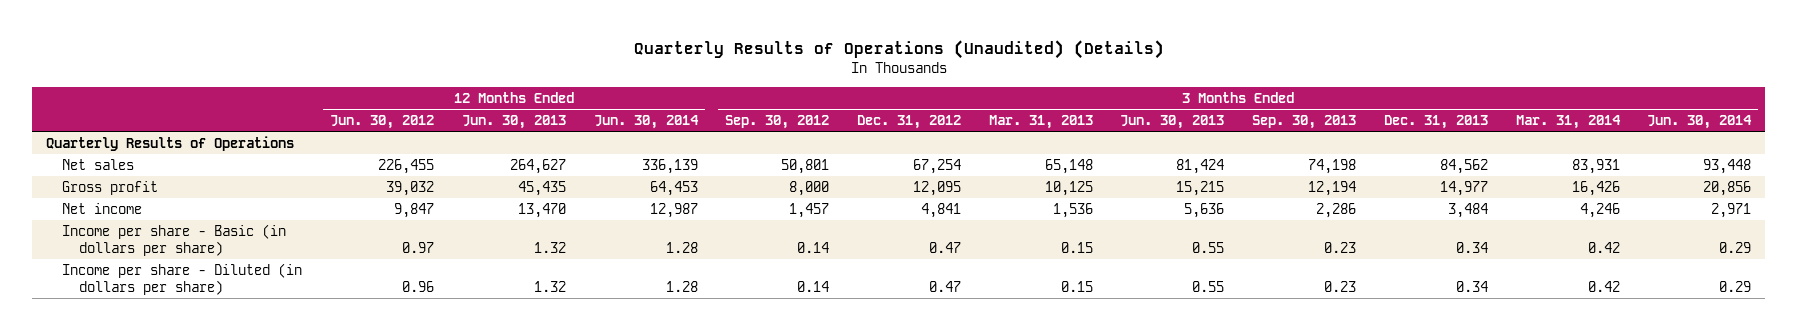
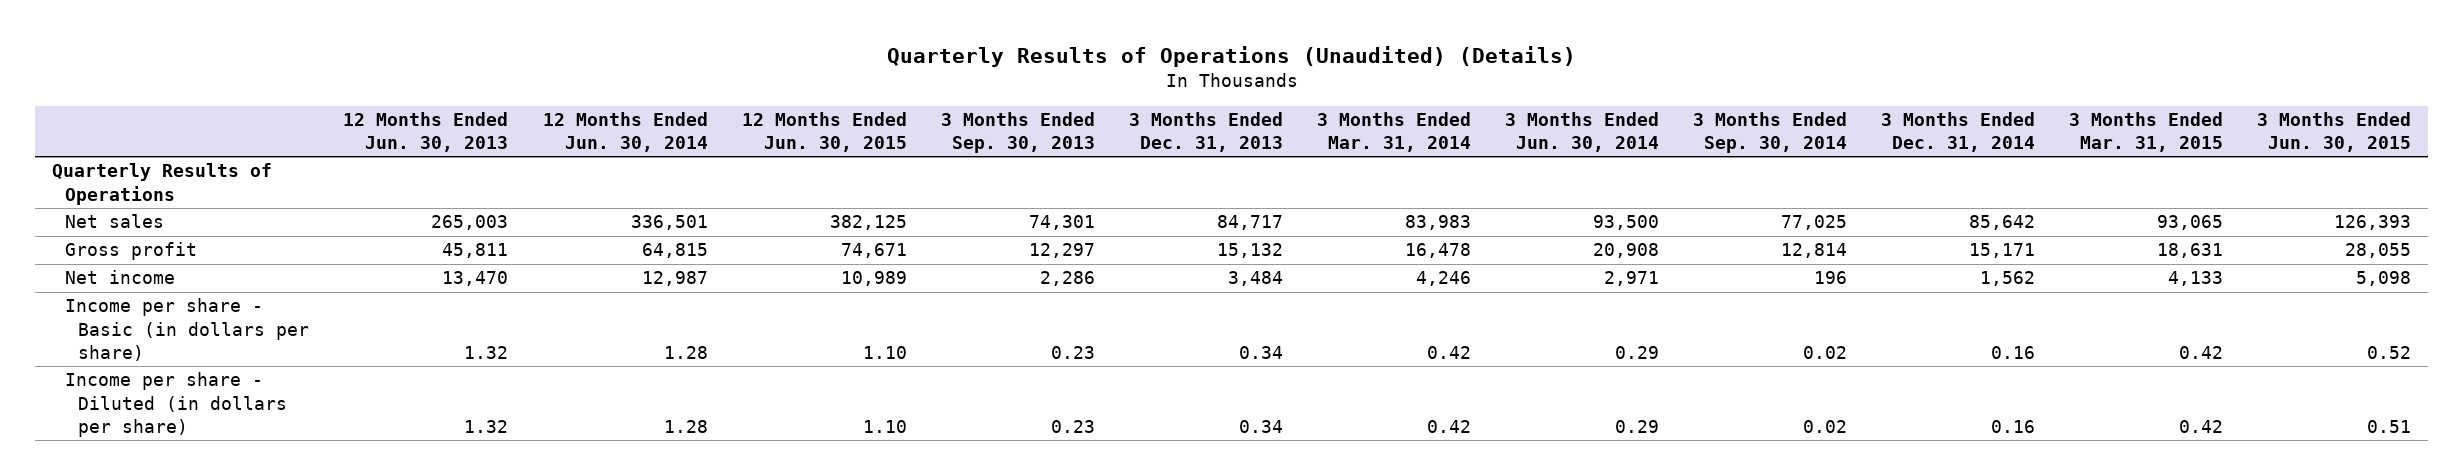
[330,115,435,130] Jun. 30, 2012 -> none
[725,115,830,130] Sep. 30, 2012 -> none
[857,115,962,130] Dec. 31, 2012 -> none
[988,115,1093,130] Mar. 31, 2013 -> none
[1120,115,1225,130] Jun. 30, 2013 -> none
none -> [741,112,907,153] 12 Months Ended Jun. 30, 2015
none -> [1692,112,1847,154] 3 Months Ended Sep. 30, 2014
none -> [1881,112,2036,153] 3 Months Ended Dec. 31, 2014
none -> [2069,112,2224,153] 3 Months Ended Mar. 31, 2015
none -> [2257,112,2412,153] 3 Months Ended Jun. 30, 2015
[509,159,566,175] 264,627 -> [431,215,509,231] 265,003
[641,159,698,175] 336,139 -> [630,215,708,231] 336,501
[1308,159,1357,175] 74,198 -> [1028,215,1095,231] 74,301
[1439,159,1488,175] 84,562 -> [1216,215,1283,231] 84,717
[1571,159,1620,175] 83,931 -> [1404,215,1471,231] 83,983
[1703,159,1752,175] 93,448 -> [1592,215,1659,231] 93,500
[517,181,566,197] 45,435 -> [442,243,509,259] 45,811
[649,181,698,197] 64,453 -> [641,243,708,259] 64,815
[1308,181,1357,197] 12,194 -> [1028,243,1095,259] 12,297
[1439,181,1488,197] 14,977 -> [1216,243,1283,259] 15,132
[1571,181,1620,197] 16,426 -> [1404,243,1471,259] 16,478
[1703,181,1752,197] 20,856 -> [1592,243,1659,259] 20,908

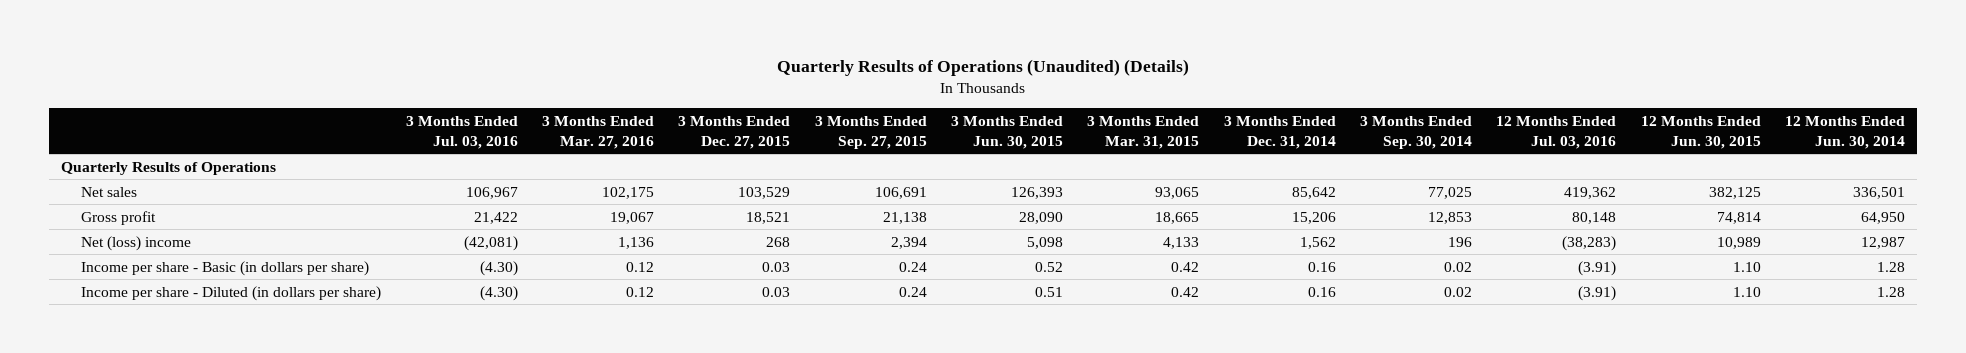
[343,112,509,153] 12 Months Ended Jun. 30, 2013 -> none
[940,112,1095,154] 3 Months Ended Sep. 30, 2013 -> none
[1128,112,1283,153] 3 Months Ended Dec. 31, 2013 -> none
[1316,112,1471,153] 3 Months Ended Mar. 31, 2014 -> none
[1504,112,1659,153] 3 Months Ended Jun. 30, 2014 -> none
none -> [405,115,518,149] 3 Months Ended Jul. 03, 2016
none -> [541,115,654,149] 3 Months Ended Mar. 27, 2016
none -> [678,115,791,149] 3 Months Ended Dec. 27, 2015
none -> [814,115,927,149] 3 Months Ended Sep. 27, 2015
none -> [1496,115,1617,149] 12 Months Ended Jul. 03, 2016
[641,243,708,259] 64,815 -> [1861,211,1906,224] 64,950
[840,243,907,259] 74,671 -> [1716,211,1761,224] 74,814
[1780,243,1847,259] 12,814 -> [1428,211,1473,224] 12,853
[1969,243,2036,259] 15,171 -> [1291,211,1336,224] 15,206
[2157,243,2224,259] 18,631 -> [1155,211,1200,224] 18,665
[2345,243,2412,259] 28,055 -> [1018,211,1063,224] 28,090
[65,270,176,285] Net income -> [81,235,192,251] Net (loss) income

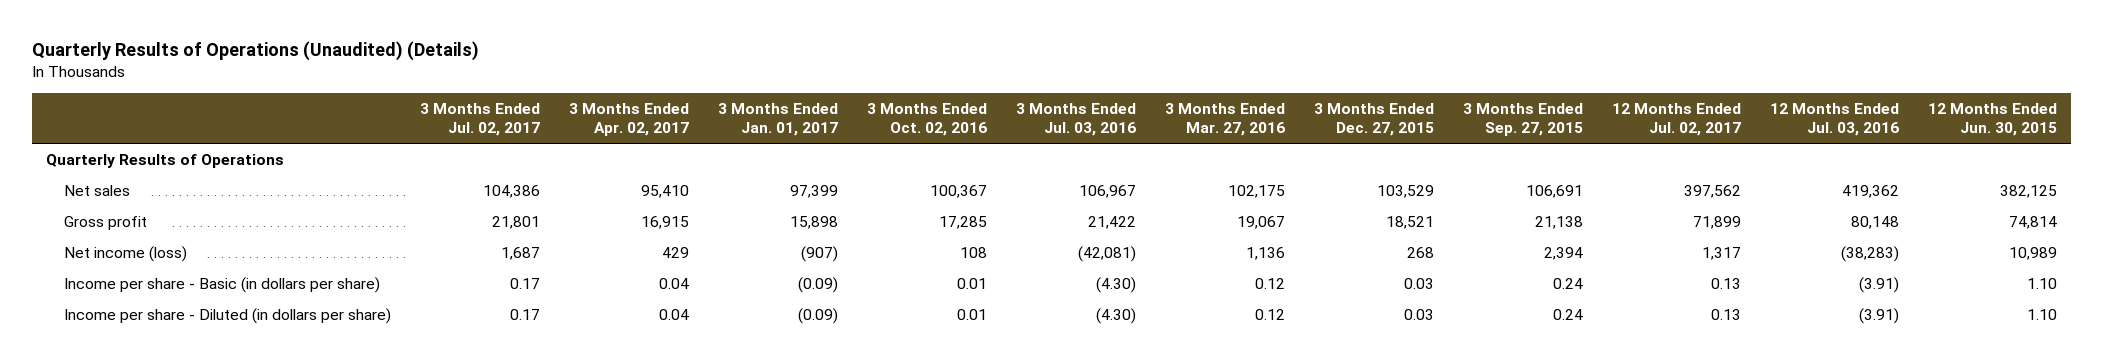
[950,115,1063,149] 3 Months Ended Jun. 30, 2015 -> none
[1087,115,1200,149] 3 Months Ended Mar. 31, 2015 -> none
[1223,115,1336,149] 3 Months Ended Dec. 31, 2014 -> none
[1360,115,1473,149] 3 Months Ended Sep. 30, 2014 -> none
[1785,115,1906,149] 12 Months Ended Jun. 30, 2014 -> none
none -> [420,103,541,137] 3 Months Ended Jul. 02, 2017
none -> [569,103,690,137] 3 Months Ended Apr. 02, 2017
none -> [718,103,839,137] 3 Months Ended Jan. 01, 2017
none -> [867,103,988,137] 3 Months Ended Oct. 02, 2016
none -> [1611,103,1741,137] 12 Months Ended Jul. 02, 2017
[81,235,192,251] Net (loss) income -> [64,246,188,263] Net income (loss)

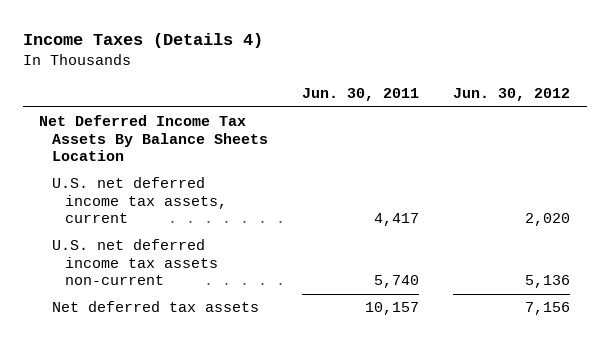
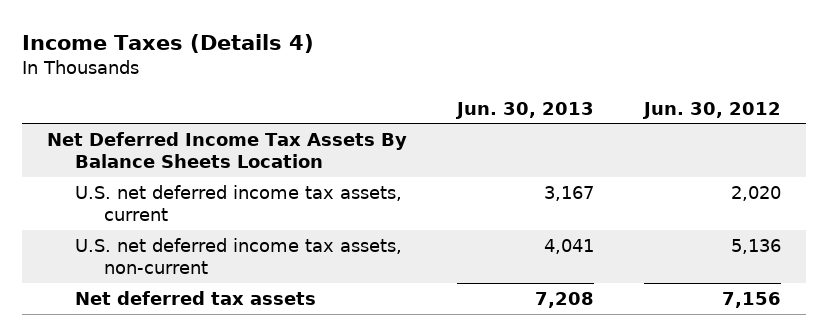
[302,88,420,102] Jun. 30, 2011 -> none
none -> [454,101,594,119] Jun. 30, 2013
[52,239,218,286] U.S. net deferred income tax assets non-current -> [75,238,403,274] U.S. net deferred income tax assets, non-current

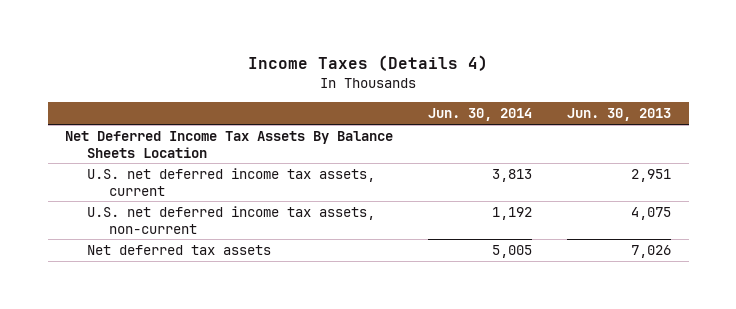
[641,101,781,119] Jun. 30, 2012 -> none
none -> [428,108,533,122] Jun. 30, 2014
[543,186,594,202] 3,167 -> [631,169,672,183] 2,951
[543,239,594,255] 4,041 -> [631,207,672,221] 4,075
[534,292,594,309] 7,208 -> [631,245,672,259] 7,026

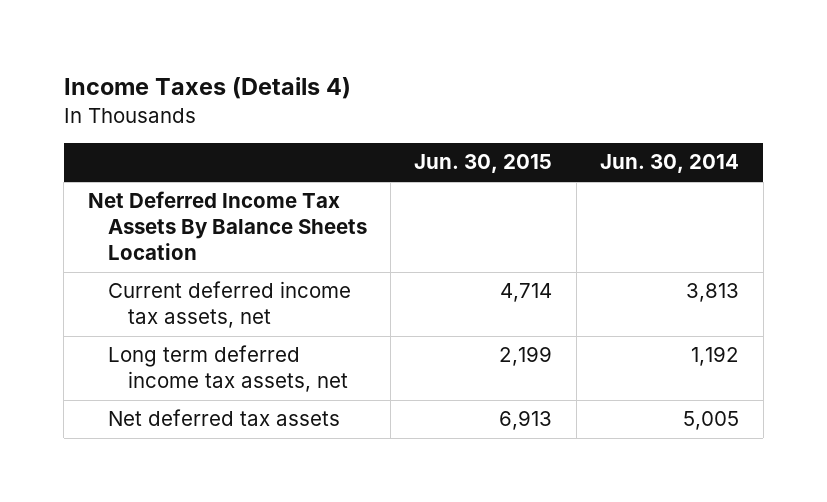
[567,108,672,122] Jun. 30, 2013 -> none
none -> [414,154,553,174] Jun. 30, 2015
[87,168,376,196] U.S. net deferred income tax assets, current -> [107,281,351,329] Current deferred income tax assets, net
[87,206,376,234] U.S. net deferred income tax assets, non-current -> [107,345,348,393] Long term deferred income tax assets, net

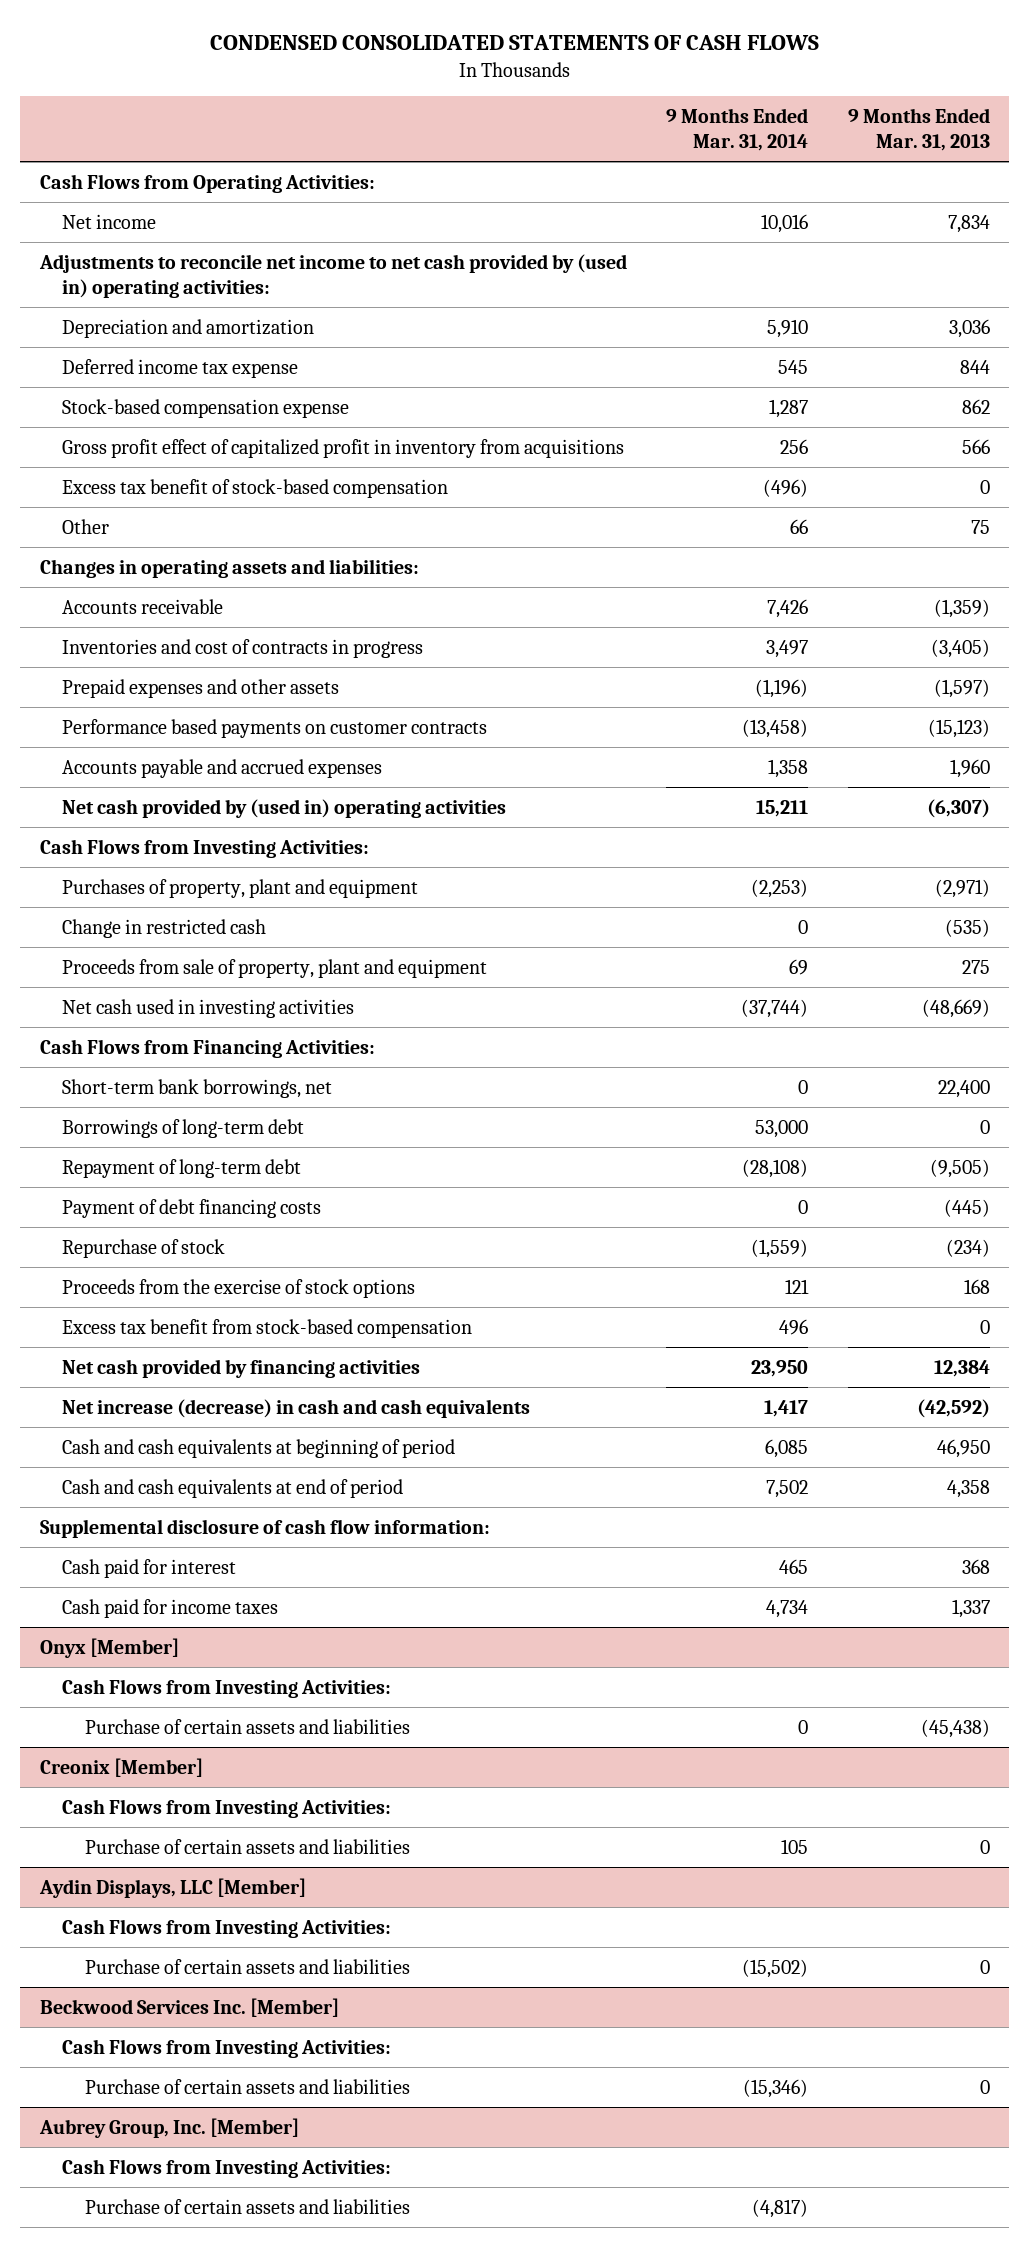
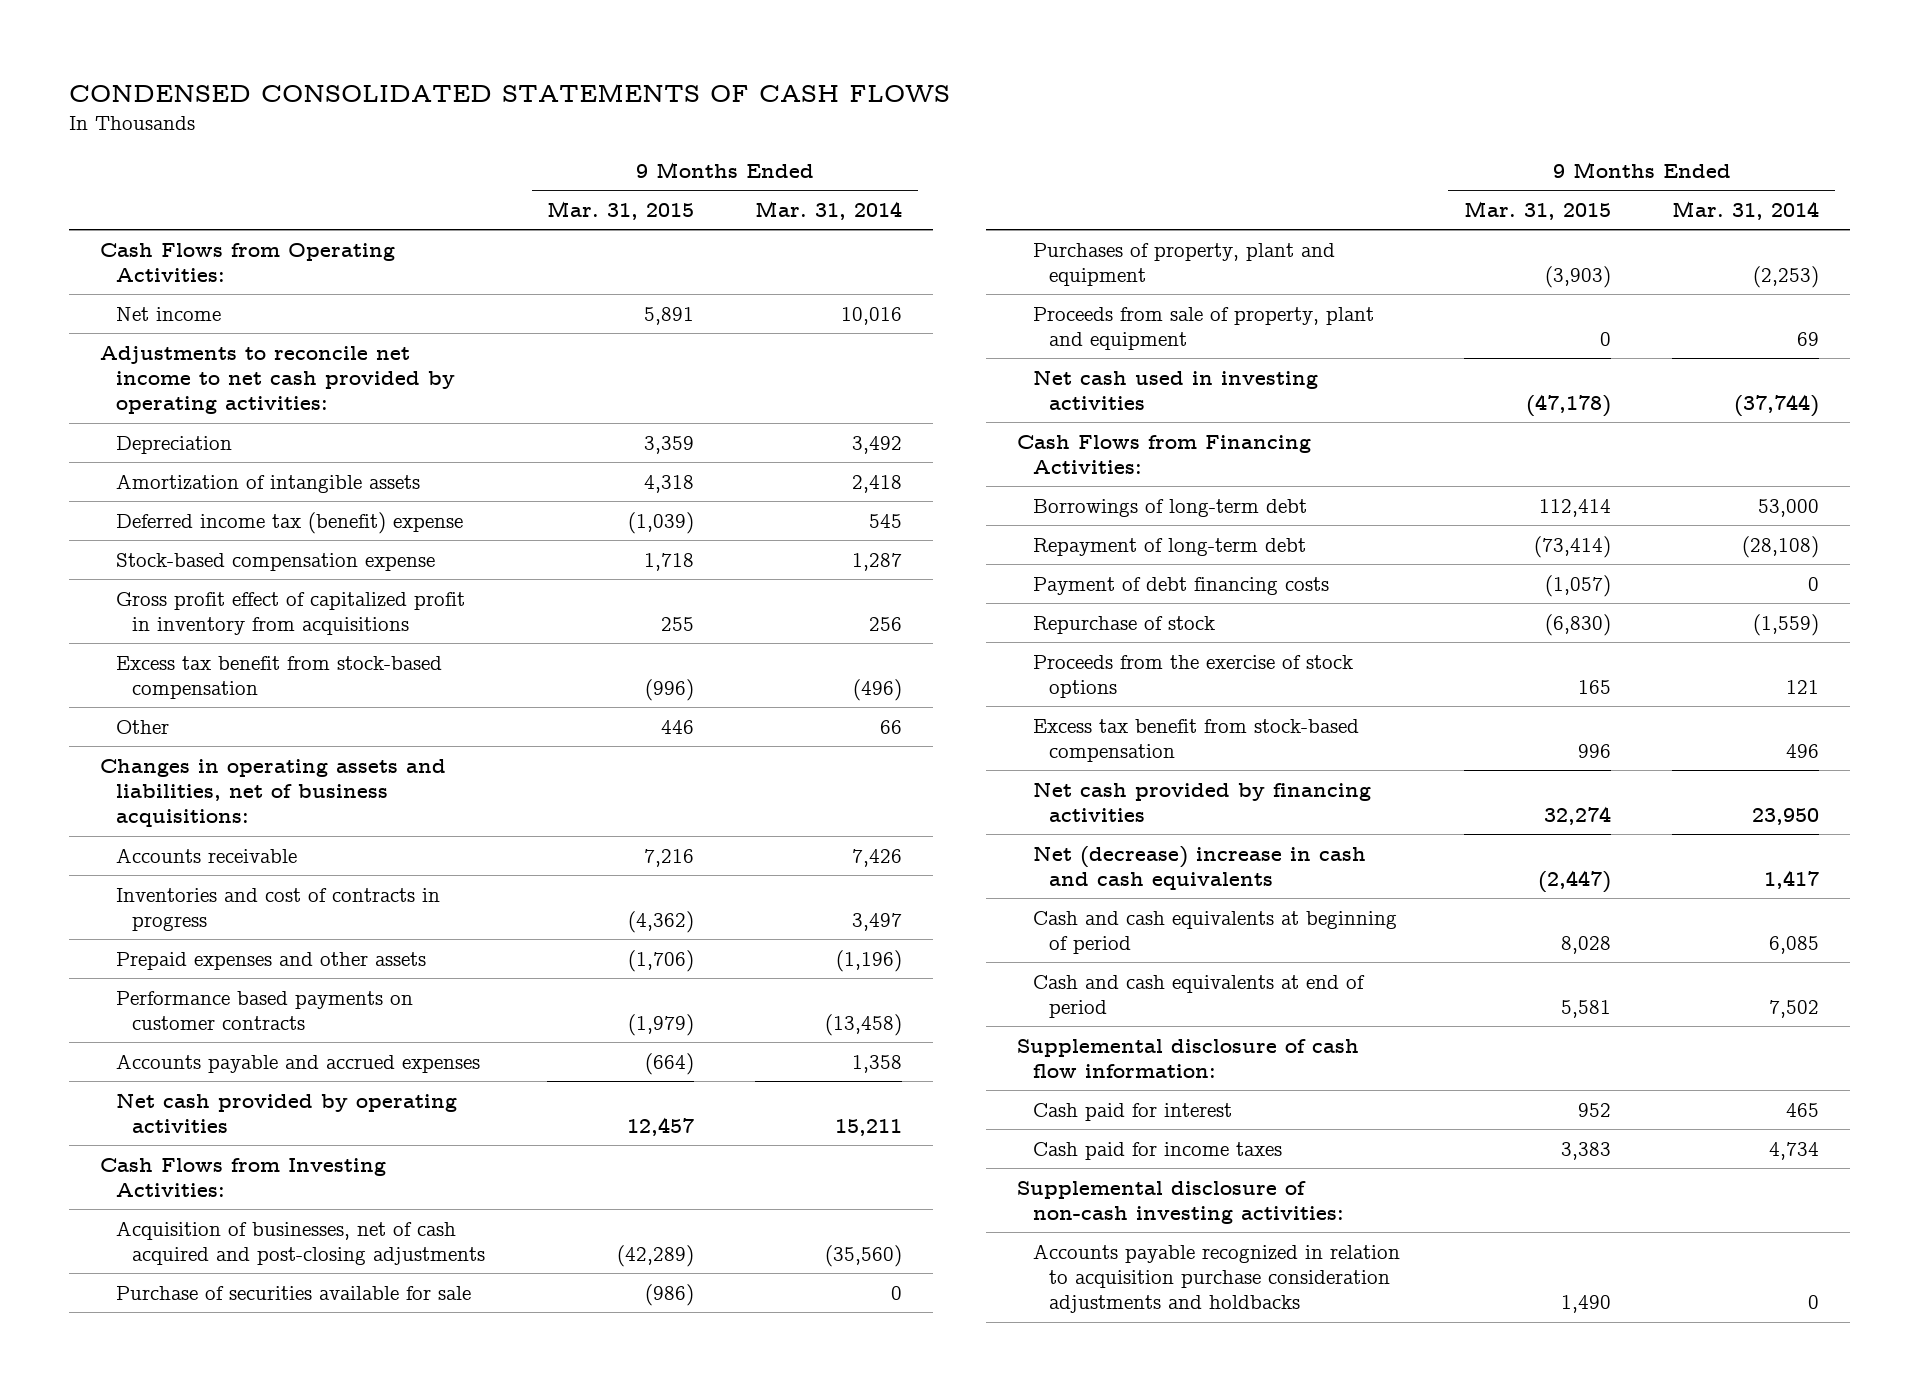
[847,107,990,151] 9 Months Ended Mar. 31, 2013 -> none
none -> [546,201,694,221] Mar. 31, 2015
[62,318,315,338] Depreciation and amortization -> none
[38,253,627,298] Adjustments to reconcile net income to net cash provided by (used in) operating activities: -> [99,345,456,415] Adjustments to reconcile net income to net cash provided by operating activities:
none -> [116,435,233,454] Depreciation
none -> [116,473,421,493] Amortization of intangible assets
[62,358,299,378] Deferred income tax expense -> [116,511,464,534] Deferred income tax (benefit) expense
[62,478,449,498] Excess tax benefit of stock-based compensation -> [116,655,443,700] Excess tax benefit from stock-based compensation
[39,558,419,578] Changes in operating assets and liabilities: -> [99,758,446,828] Changes in operating assets and liabilities, net of business acquisitions:
[62,798,507,818] Net cash provided by (used in) operating activities -> [116,1092,458,1134] Net cash provided by operating activities
none -> [116,1220,486,1266] Acquisition of businesses, net of cash acquired and post-closing adjustments
none -> [116,1285,472,1300] Purchase of securities available for sale
[62,918,267,938] Change in restricted cash -> none
[62,1078,333,1098] Short-term bank borrowings, net -> none
[62,1398,531,1418] Net increase (decrease) in cash and cash equivalents -> [1033,845,1367,891] Net (decrease) increase in cash and cash equivalents
[39,1637,179,1658] Onyx [Member] -> none
[62,1678,392,1698] Cash Flows from Investing Activities: -> none
[84,1718,410,1734] Purchase of certain assets and liabilities -> none
[39,1757,203,1777] Creonix [Member] -> none
[62,1798,392,1818] Cash Flows from Investing Activities: -> none
[84,1838,410,1854] Purchase of certain assets and liabilities -> none
[38,1877,306,1898] Aydin Displays, LLC [Member] -> none
[62,1918,392,1938] Cash Flows from Investing Activities: -> none
[84,1958,410,1974] Purchase of certain assets and liabilities -> none
[39,1997,339,2017] Beckwood Services Inc. [Member] -> none
[62,2038,392,2058] Cash Flows from Investing Activities: -> none
[84,2078,410,2094] Purchase of certain assets and liabilities -> none
[38,2117,299,2138] Aubrey Group, Inc. [Member] -> none
[62,2158,392,2178] Cash Flows from Investing Activities: -> none
[84,2198,410,2214] Purchase of certain assets and liabilities -> none
none -> [1016,1180,1345,1225] Supplemental disclosure of non-cash investing activities:
none -> [1033,1243,1401,1314] Accounts payable recognized in relation to acquisition purchase consideration adjustments and holdbacks

